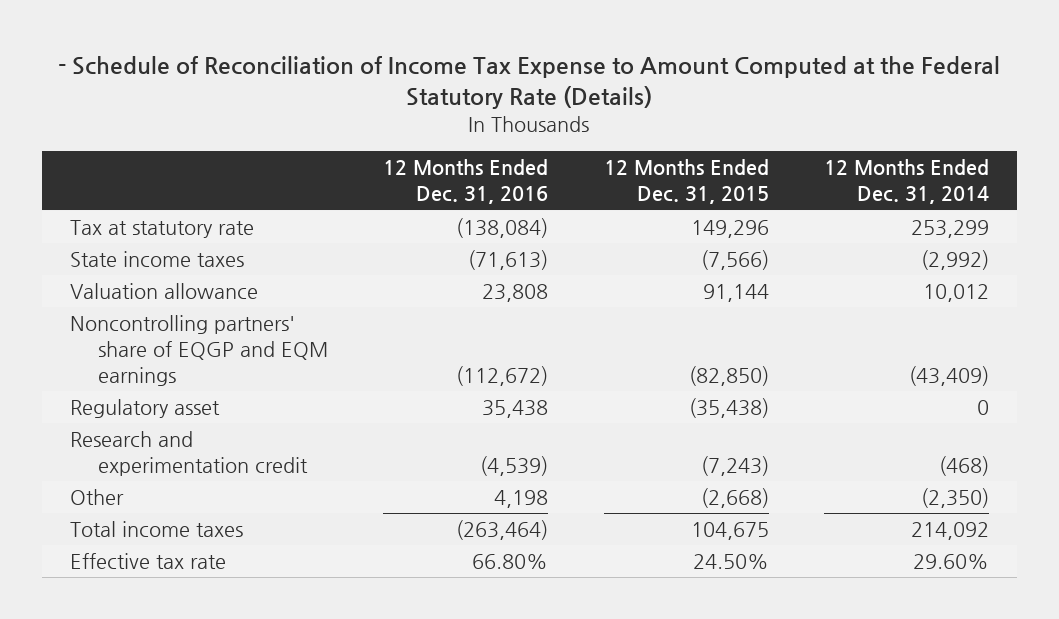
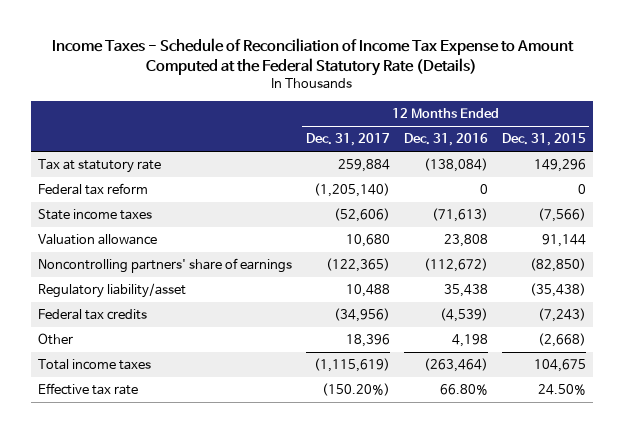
[58,56,1001,110] - Schedule of Reconciliation of Income Tax Expense to Amount Computed at the Federal Statutory Rate (Details) -> [51,37,574,76] Income Taxes - Schedule of Reconciliation of Income Tax Expense to Amount Computed at the Federal Statutory Rate (Details)
[823,159,989,205] 12 Months Ended Dec. 31, 2014 -> none
none -> [305,133,390,147] Dec. 31, 2017
none -> [37,183,148,196] Federal tax reform
[69,315,328,387] Noncontrolling partners' share of EQGP and EQM earnings -> [37,258,292,274] Noncontrolling partners' share of earnings
[69,399,220,419] Regulatory asset -> [37,283,186,299] Regulatory liability/asset
[69,431,308,477] Research and experimentation credit -> [37,309,147,321] Federal tax credits

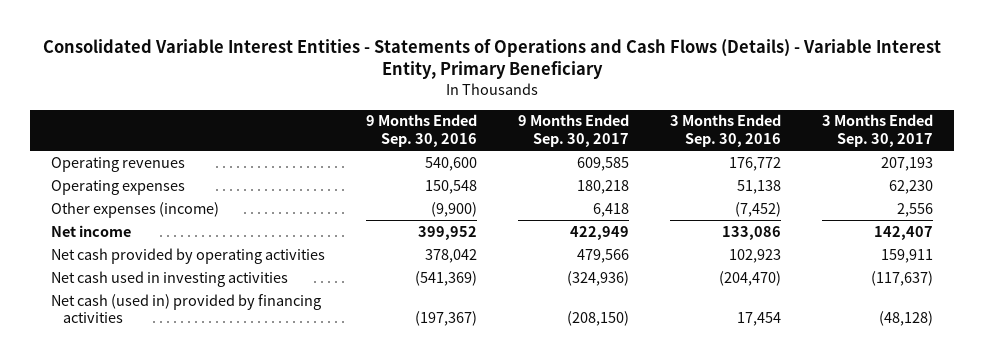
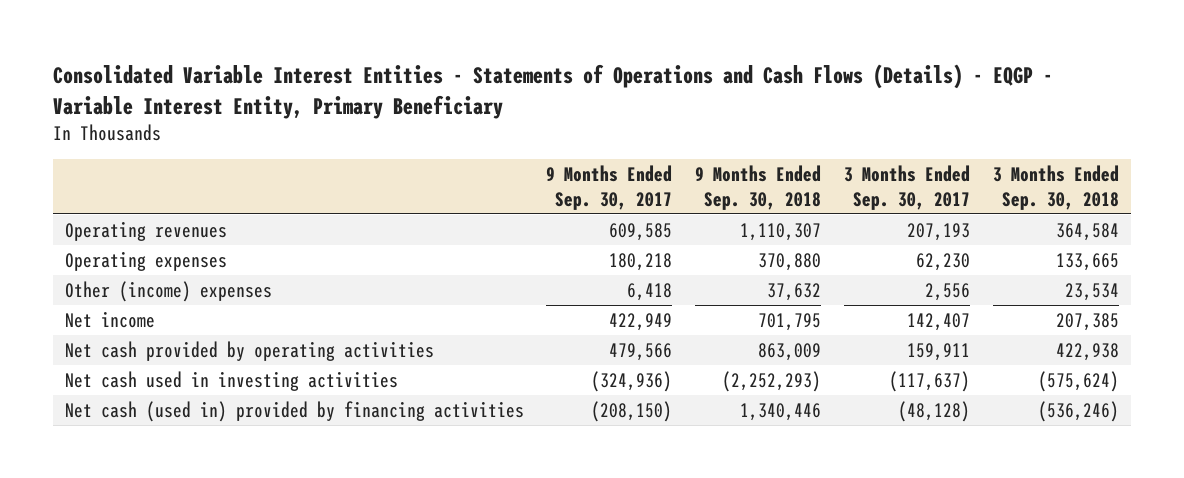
[42,38,941,80] Consolidated Variable Interest Entities - Statements of Operations and Cash Flows (Details) - Variable Interest Entity, Primary Beneficiary -> [53,64,1054,119] Consolidated Variable Interest Entities - Statements of Operations and Cash Flows (Details) - EQGP - Variable Interest Entity, Primary Beneficiary
[365,114,477,147] 9 Months Ended Sep. 30, 2016 -> none
[669,114,781,147] 3 Months Ended Sep. 30, 2016 -> none
none -> [695,165,822,210] 9 Months Ended Sep. 30, 2018
none -> [993,165,1120,210] 3 Months Ended Sep. 30, 2018
[50,201,219,218] Other expenses (income) -> [64,280,272,302] Other (income) expenses

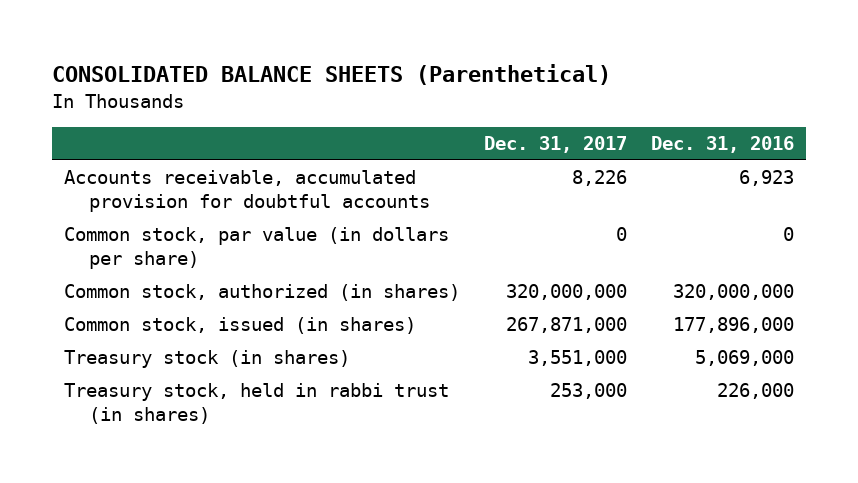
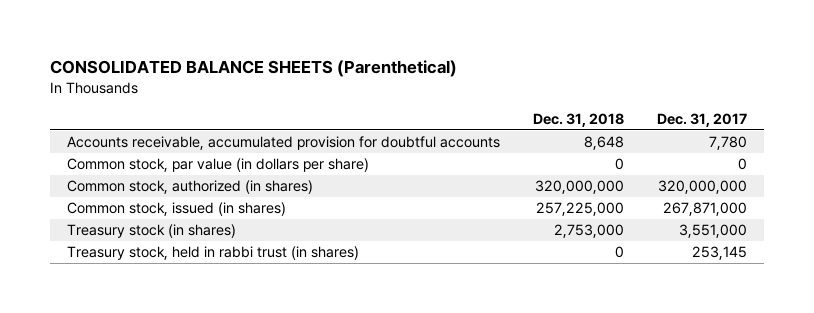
[651,136,795,154] Dec. 31, 2016 -> none
none -> [533,112,625,127] Dec. 31, 2018
[572,170,628,187] 8,226 -> [709,136,748,151] 7,780
[550,383,628,400] 253,000 -> [692,246,748,261] 253,145

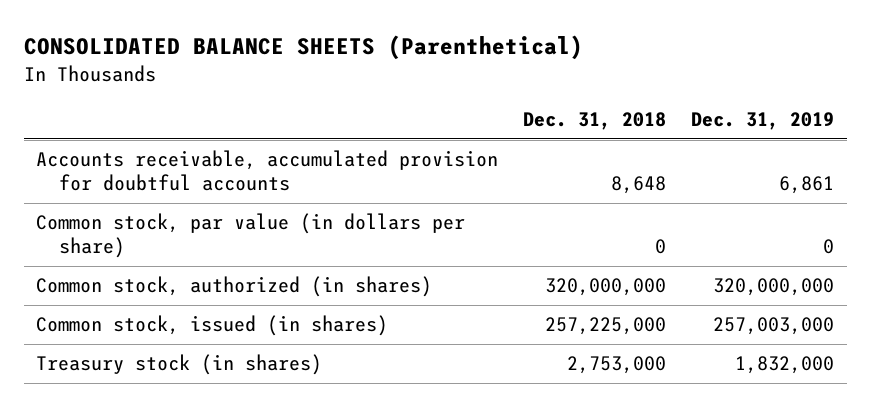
[657,112,748,127] Dec. 31, 2017 -> none
none -> [691,112,835,131] Dec. 31, 2019
[67,246,360,261] Treasury stock, held in rabbi trust (in shares) -> none

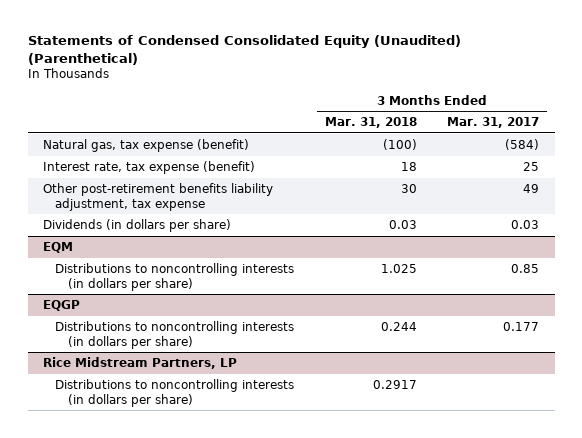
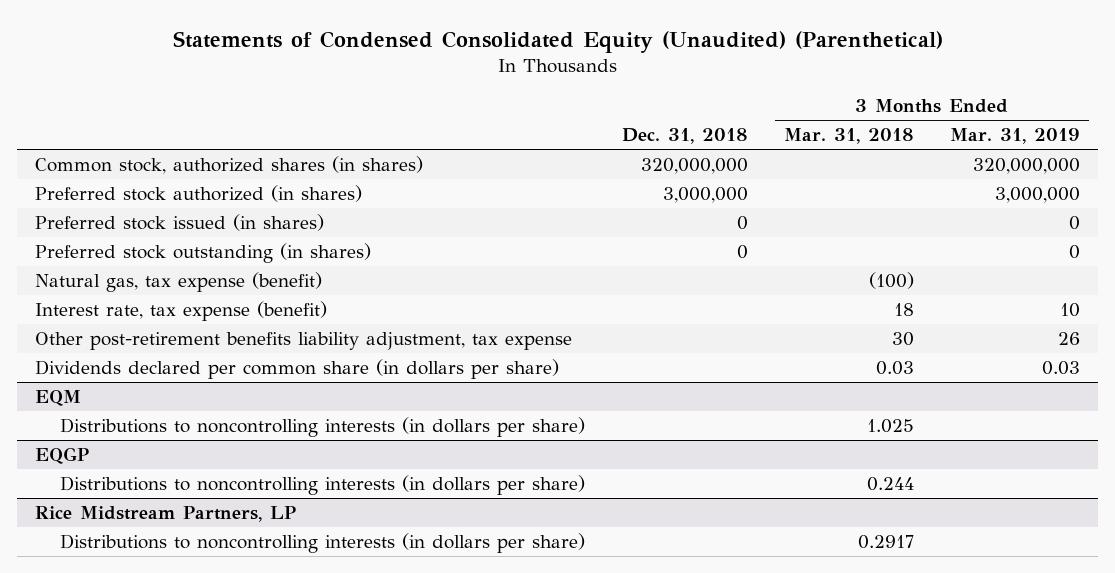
[447,117,540,129] Mar. 31, 2017 -> none
none -> [621,128,748,145] Dec. 31, 2018
none -> [950,128,1081,145] Mar. 31, 2019
none -> [35,156,424,175] Common stock, authorized shares (in shares)
none -> [35,185,363,203] Preferred stock authorized (in shares)
none -> [35,214,325,232] Preferred stock issued (in shares)
none -> [35,243,372,264] Preferred stock outstanding (in shares)
[42,218,231,232] Dividends (in dollars per share) -> [35,359,560,380] Dividends declared per common share (in dollars per share)

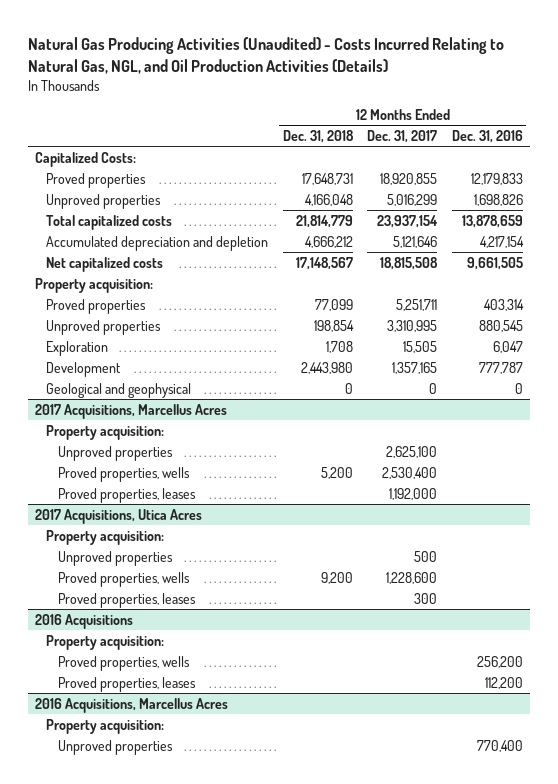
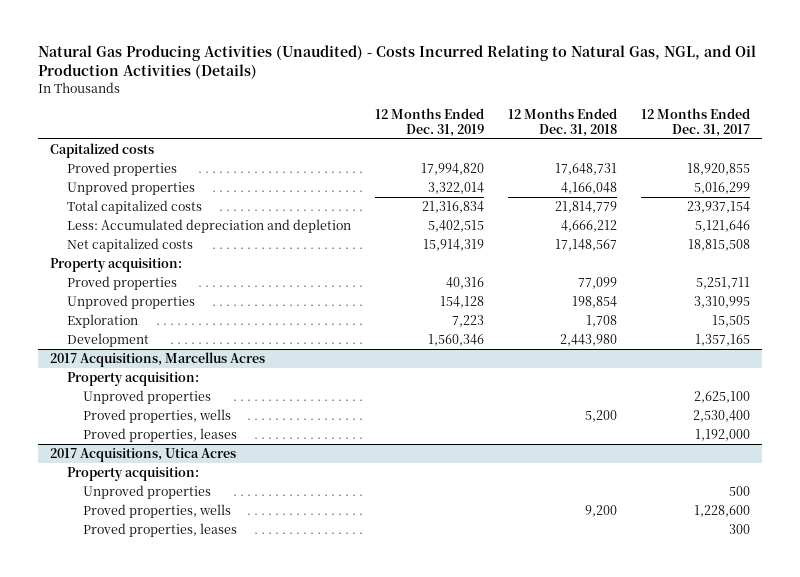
[451,130,523,144] Dec. 31, 2016 -> none
none -> [374,108,484,137] 12 Months Ended Dec. 31, 2019
[35,151,137,167] Capitalized Costs: -> [50,142,155,158] Capitalized costs
[46,235,269,251] Accumulated depreciation and depletion -> [66,218,351,233] Less: Accumulated depreciation and depletion
[46,382,192,398] Geological and geophysical -> none
[35,613,134,629] 2016 Acquisitions -> none
[46,634,165,650] Property acquisition: -> none
[57,655,190,671] Proved properties, wells -> none
[57,676,196,692] Proved properties, leases -> none
[35,697,229,713] 2016 Acquisitions, Marcellus Acres -> none
[46,718,165,734] Property acquisition: -> none
[57,739,173,755] Unproved properties -> none

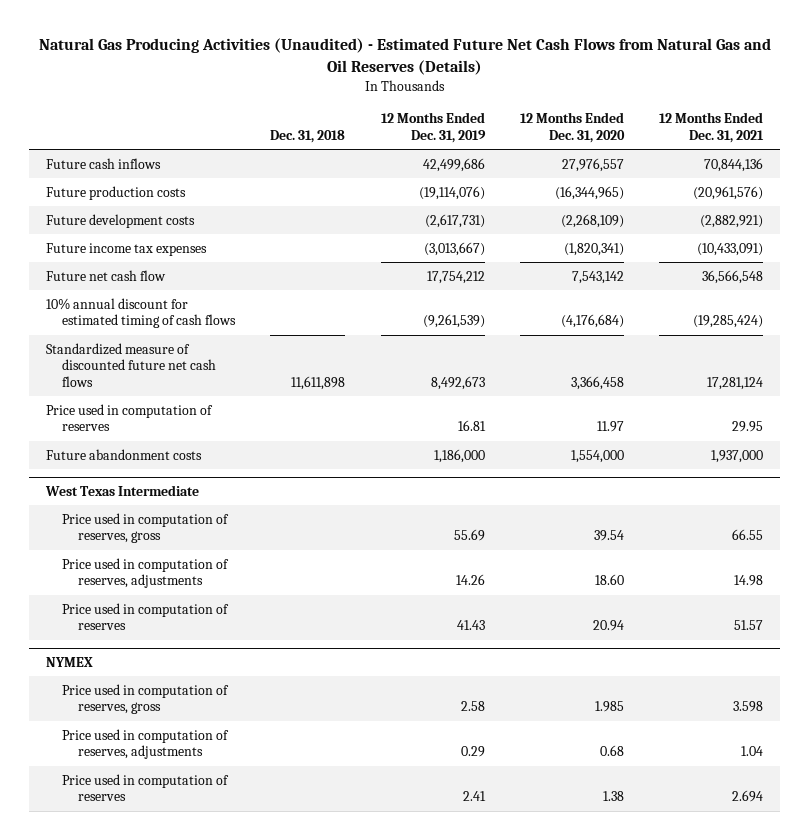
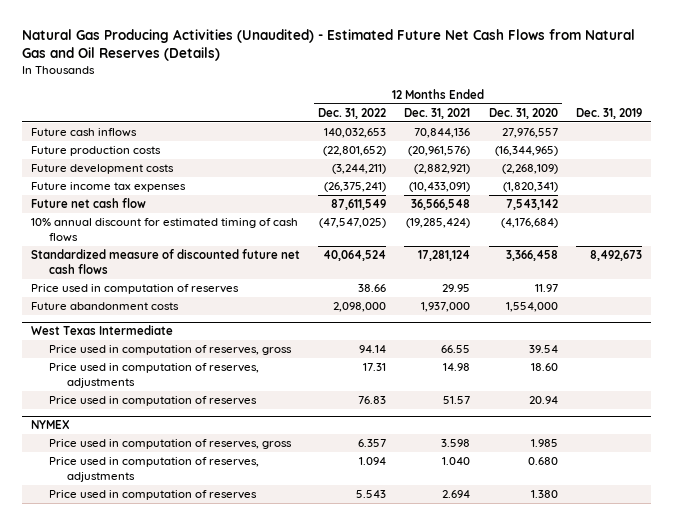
[270,130,346,144] Dec. 31, 2018 -> none
[380,112,486,144] 12 Months Ended Dec. 31, 2019 -> none
none -> [318,107,387,119] Dec. 31, 2022
none -> [575,107,642,119] Dec. 31, 2019
[599,745,624,757] 0.68 -> [527,457,558,466] 0.680
[740,746,763,757] 1.04 -> [442,457,471,466] 1.040
[602,791,624,802] 1.38 -> [530,490,558,499] 1.380

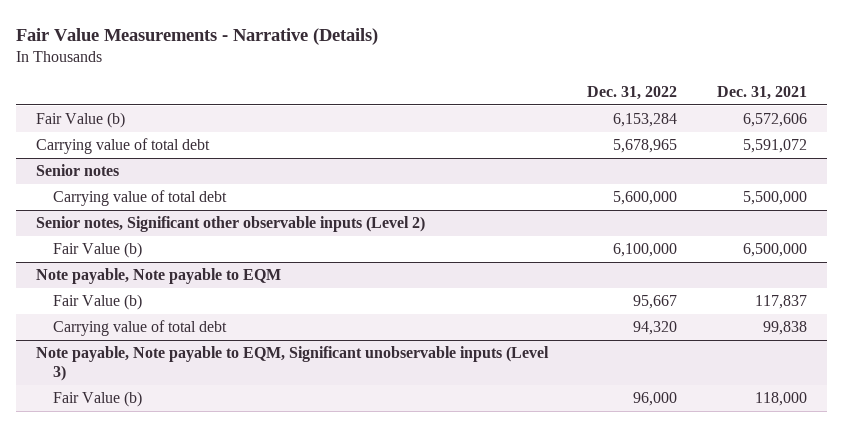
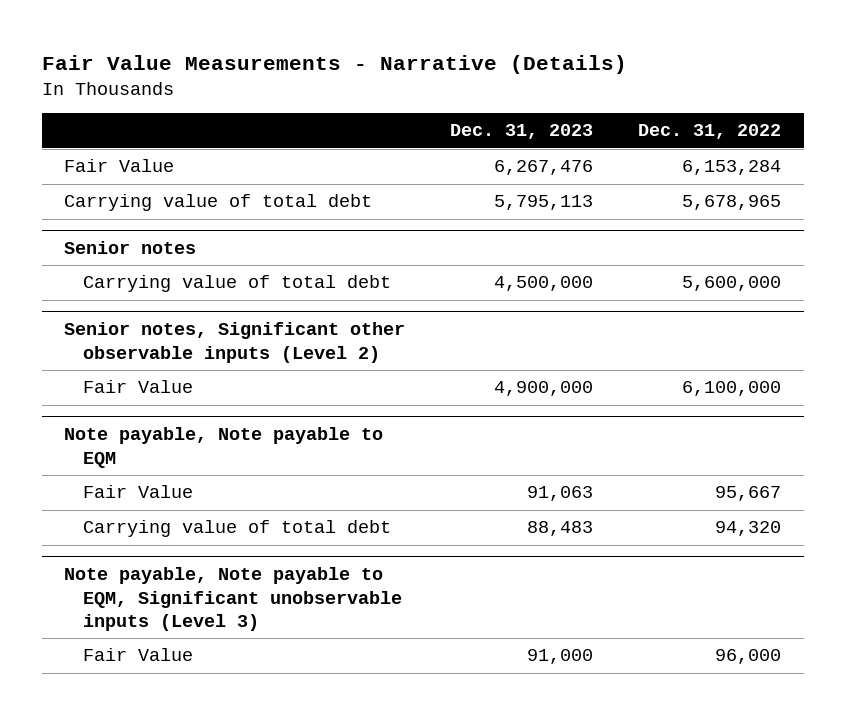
[717,85,808,100] Dec. 31, 2021 -> none
none -> [450,124,594,140] Dec. 31, 2023
[35,112,125,129] Fair Value (b) -> [64,159,175,173] Fair Value
[52,242,142,259] Fair Value (b) -> [82,380,193,394] Fair Value
[52,294,142,311] Fair Value (b) -> [82,485,193,499] Fair Value
[52,391,142,408] Fair Value (b) -> [82,648,193,662] Fair Value

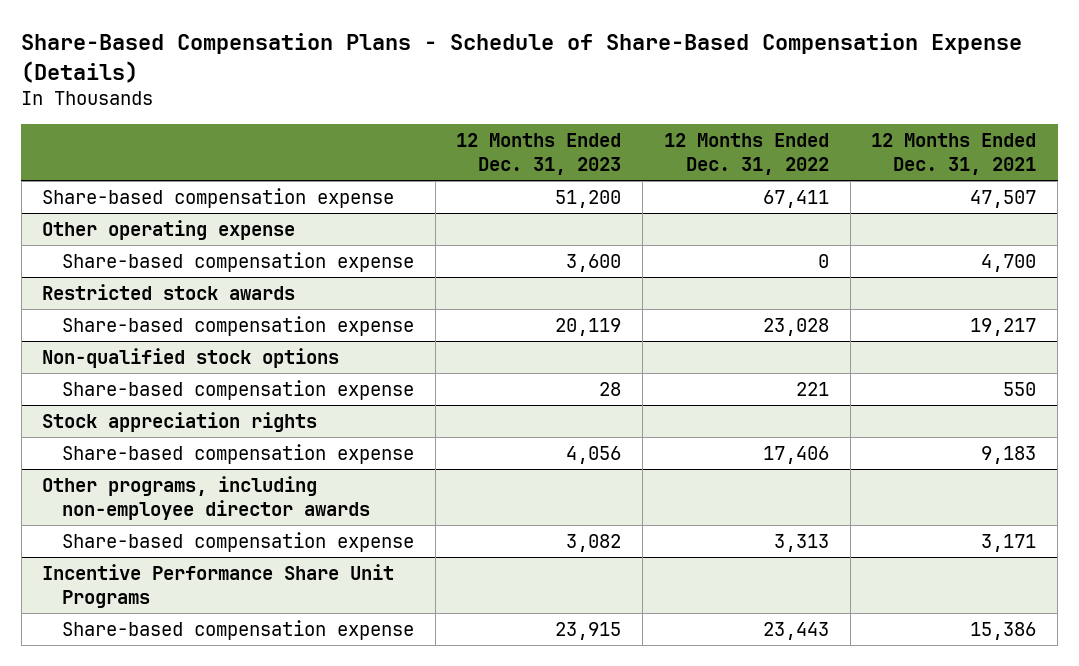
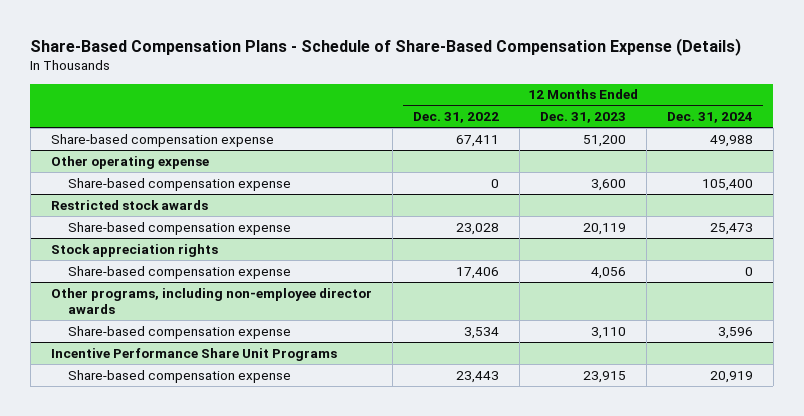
[871,132,1037,175] 12 Months Ended Dec. 31, 2021 -> none
none -> [666,112,753,124] Dec. 31, 2024
[42,348,340,369] Non-qualified stock options -> none
[62,380,415,401] Share-based compensation expense -> none
[566,534,622,553] 3,082 -> [590,326,626,339] 3,110
[773,534,829,553] 3,313 -> [463,326,499,339] 3,534

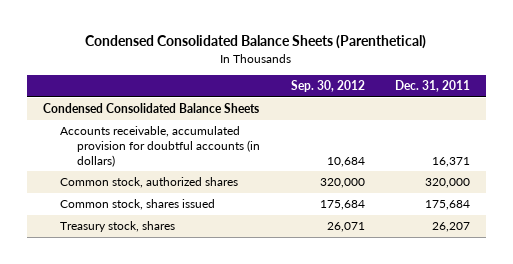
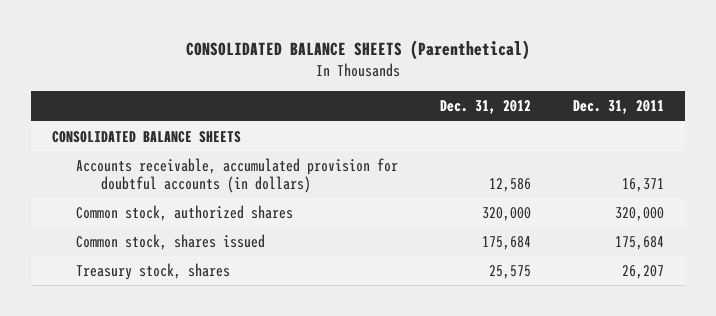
[85,35,427,50] Condensed Consolidated Balance Sheets (Parenthetical) -> [186,40,531,61] CONSOLIDATED BALANCE SHEETS (Parenthetical)
[290,80,365,93] Sep. 30, 2012 -> none
none -> [440,100,532,115] Dec. 31, 2012
[42,103,259,114] Condensed Consolidated Balance Sheets -> [52,131,242,144] CONSOLIDATED BALANCE SHEETS

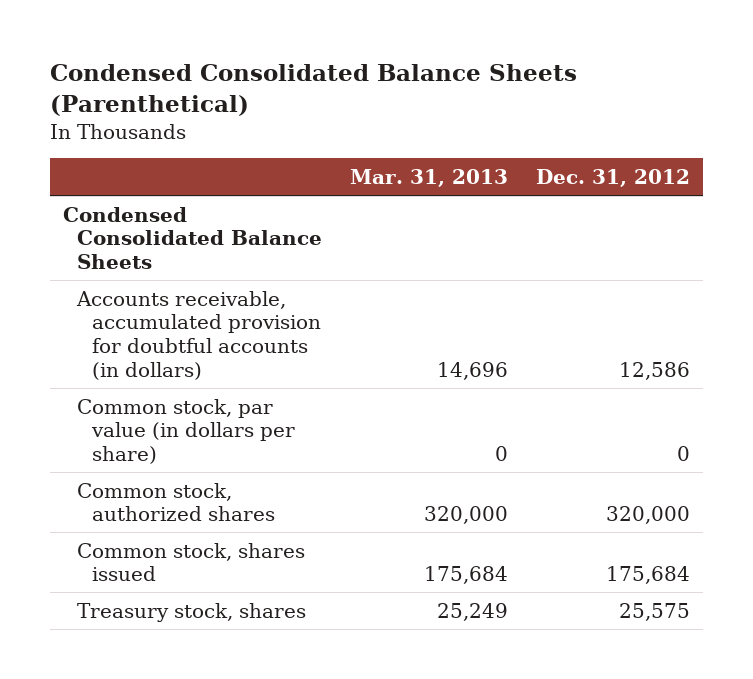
[186,40,531,61] CONSOLIDATED BALANCE SHEETS (Parenthetical) -> [49,63,577,116] Condensed Consolidated Balance Sheets (Parenthetical)
[573,100,665,115] Dec. 31, 2011 -> none
none -> [349,169,508,188] Mar. 31, 2013
[52,131,242,144] CONSOLIDATED BALANCE SHEETS -> [63,206,323,270] Condensed Consolidated Balance Sheets
none -> [77,398,295,465] Common stock, par value (in dollars per share)

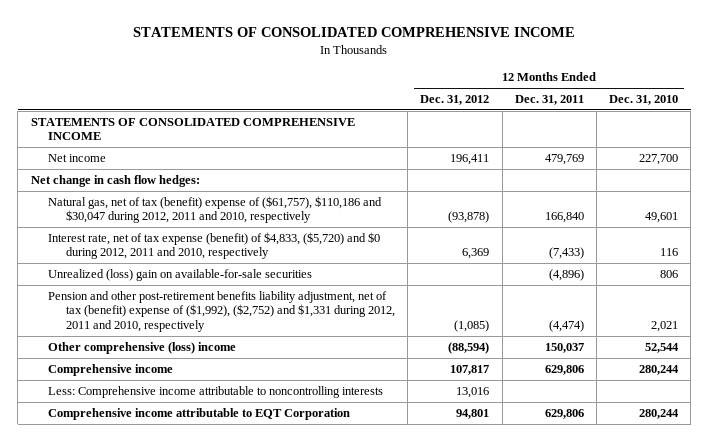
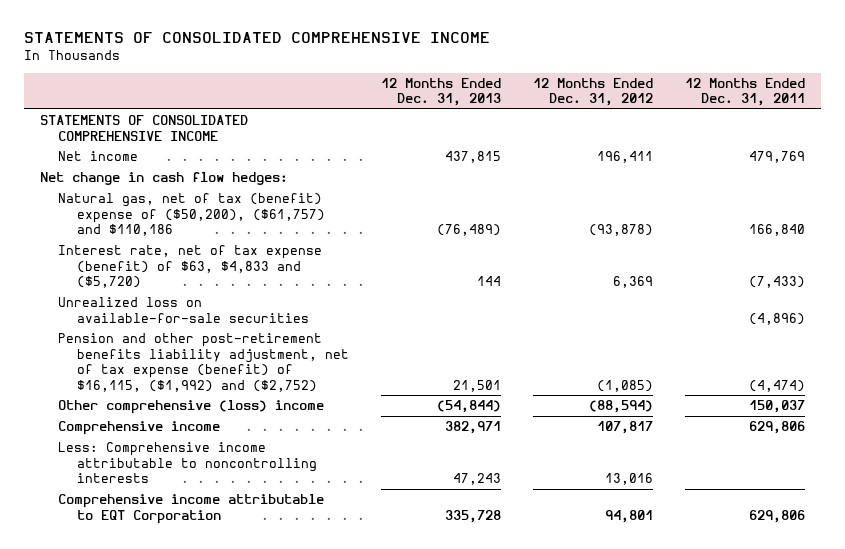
[608,95,678,106] Dec. 31, 2010 -> none
none -> [381,77,502,107] 12 Months Ended Dec. 31, 2013
[48,195,383,224] Natural gas, net of tax (benefit) expense of ($61,757), $110,186 and $30,047 during 2012, 2011 and 2010, respectively -> [58,193,325,237] Natural gas, net of tax (benefit) expense of ($50,200), ($61,757) and $110,186
[48,231,381,260] Interest rate, net of tax expense (benefit) of $4,833, ($5,720) and $0 during 2012, 2011 and 2010, respectively -> [58,245,323,289] Interest rate, net of tax expense (benefit) of $63, $4,833 and ($5,720)
[48,268,313,281] Unrealized (loss) gain on available-for-sale securities -> [58,297,309,323] Unrealized loss on available-for-sale securities
[48,290,396,332] Pension and other post-retirement benefits liability adjustment, net of tax (benefit) expense of ($1,992), ($2,752) and $1,331 during 2012, 2011 and 2010, respectively -> [58,333,349,392] Pension and other post-retirement benefits liability adjustment, net of tax expense (benefit) of $16,115, ($1,992) and ($2,752)

